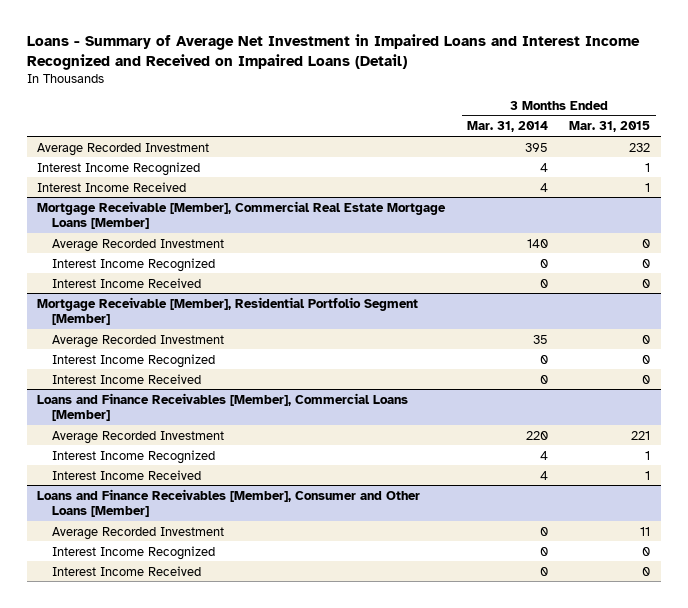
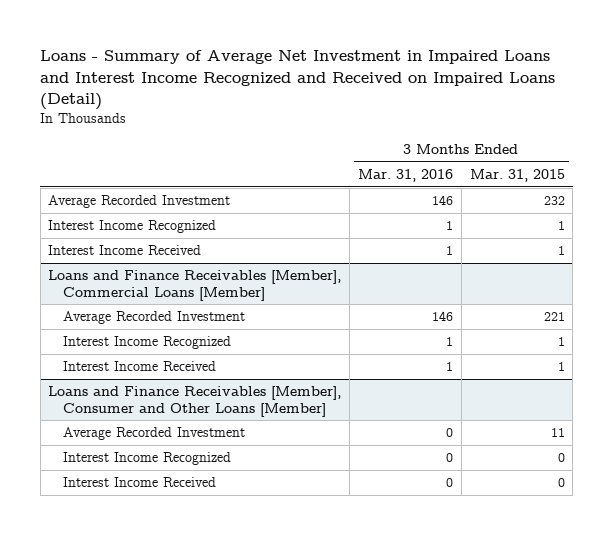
[466,121,548,133] Mar. 31, 2014 -> none
none -> [357,169,453,183] Mar. 31, 2016
[37,200,447,230] Mortgage Receivable [Member], Commercial Real Estate Mortgage Loans [Member] -> none
[52,238,225,252] Average Recorded Investment -> none
[52,257,216,272] Interest Income Recognized -> none
[52,277,202,288] Interest Income Received -> none
[37,296,419,326] Mortgage Receivable [Member], Residential Portfolio Segment [Member] -> none
[52,334,225,348] Average Recorded Investment -> none
[52,353,216,368] Interest Income Recognized -> none
[52,373,202,384] Interest Income Received -> none

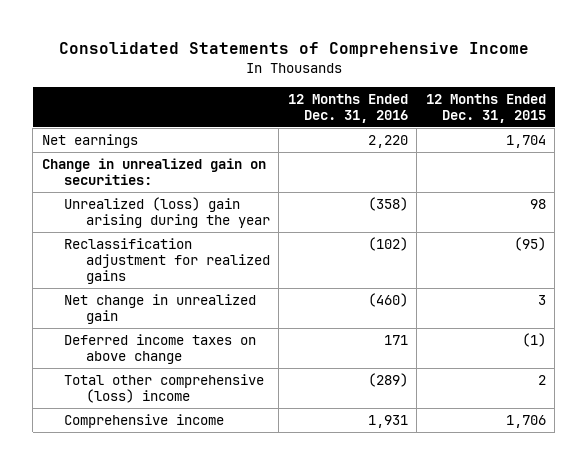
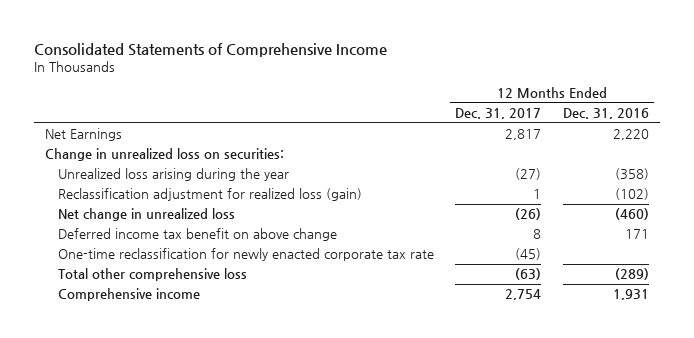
[425,93,546,124] 12 Months Ended Dec. 31, 2015 -> none
none -> [455,108,542,120] Dec. 31, 2017
[41,133,138,148] Net earnings -> [44,128,122,142] Net Earnings
[41,157,266,186] Change in unrealized gain on securities: -> [44,148,284,162] Change in unrealized loss on securities:
[63,196,270,229] Unrealized (loss) gain arising during the year -> [57,168,289,182] Unrealized loss arising during the year
[63,237,270,285] Reclassification adjustment for realized gains -> [57,188,362,202] Reclassification adjustment for realized loss (gain)
[63,293,256,325] Net change in unrealized gain -> [57,208,235,222] Net change in unrealized loss
[63,333,256,365] Deferred income taxes on above change -> [57,228,337,242] Deferred income tax benefit on above change
none -> [57,248,434,262] One-time reclassification for newly enacted corporate tax rate
[63,373,264,404] Total other comprehensive (loss) income -> [57,268,247,282] Total other comprehensive loss

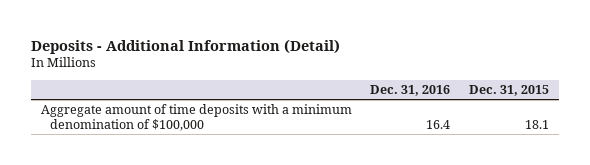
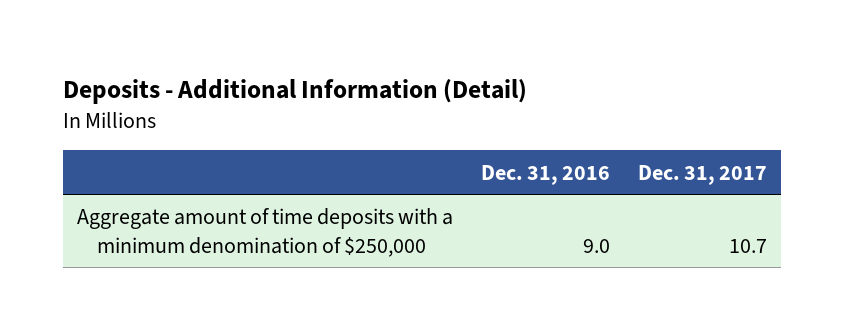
[469,85,550,97] Dec. 31, 2015 -> none
none -> [638,164,768,185] Dec. 31, 2017
[40,104,352,132] Aggregate amount of time deposits with a minimum denomination of $100,000 -> [77,208,454,257] Aggregate amount of time deposits with a minimum denomination of $250,000
[426,120,451,130] 16.4 -> [583,238,611,253] 9.0

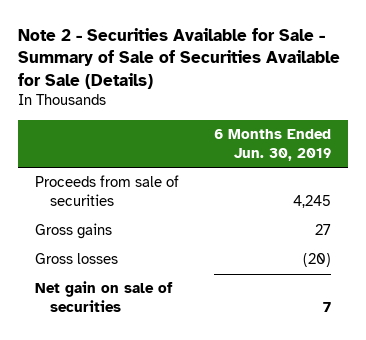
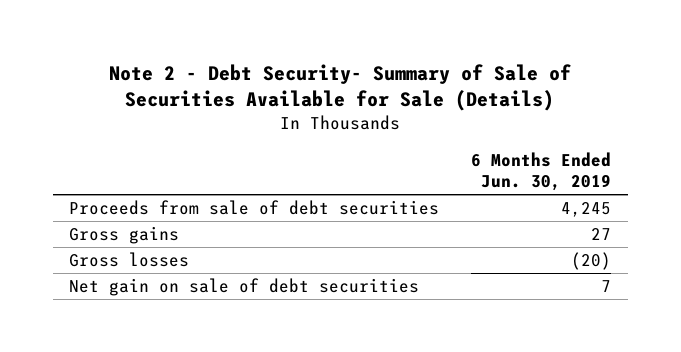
[18,27,341,89] Note 2 - Securities Available for Sale - Summary of Sale of Securities Available for Sale (Details) -> [109,63,572,112] Note 2 - Debt Security- Summary of Sale of Securities Available for Sale (Details)
[35,175,180,207] Proceeds from sale of securities -> [69,200,440,216] Proceeds from sale of debt securities
[35,281,174,313] Net gain on sale of securities -> [69,278,420,297] Net gain on sale of debt securities

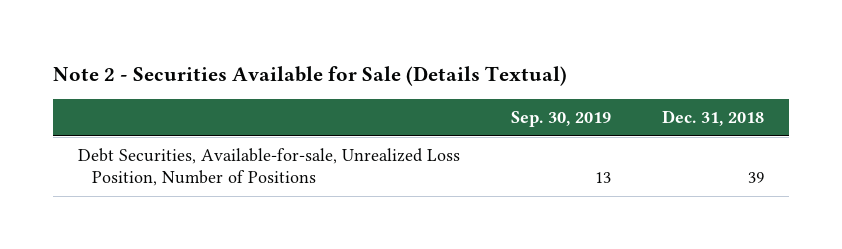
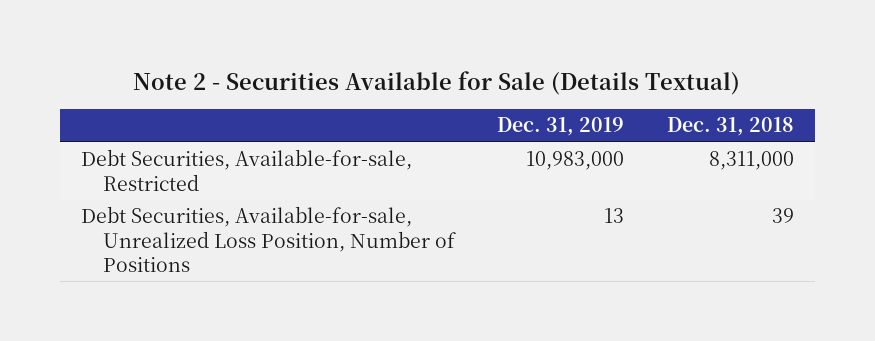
[511,111,612,128] Sep. 30, 2019 -> none
none -> [497,117,625,137] Dec. 31, 2019
none -> [80,149,412,191] Debt Securities, Available-for-sale, Restricted

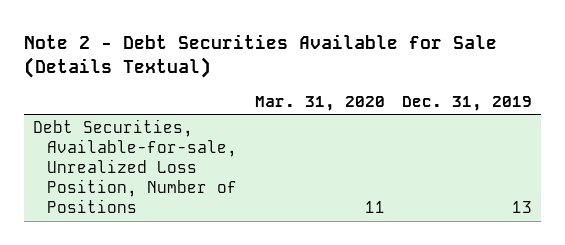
[133,70,741,95] Note 2 - Securities Available for Sale (Details Textual) -> [24,33,498,78] Note 2 - Debt Securities Available for Sale (Details Textual)
[666,117,794,137] Dec. 31, 2018 -> none
none -> [254,95,385,111] Mar. 31, 2020
[80,149,412,191] Debt Securities, Available-for-sale, Restricted -> none

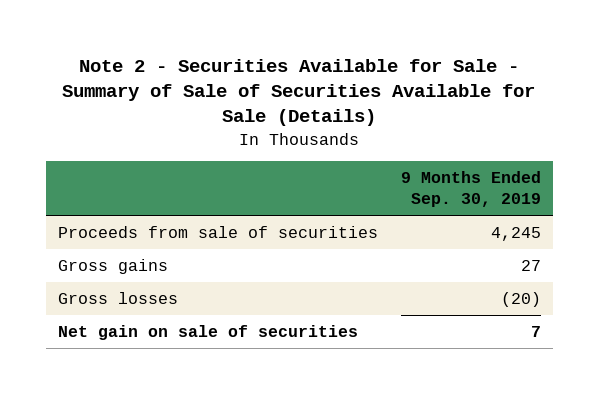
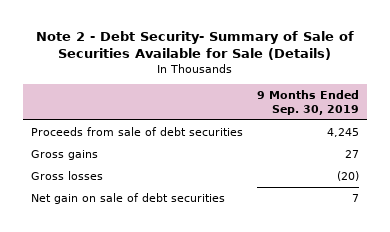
[62,58,536,127] Note 2 - Securities Available for Sale - Summary of Sale of Securities Available for Sale (Details) -> [35,30,354,60] Note 2 - Debt Security- Summary of Sale of Securities Available for Sale (Details)
[57,226,378,239] Proceeds from sale of securities -> [30,127,243,137] Proceeds from sale of debt securities
[57,325,358,341] Net gain on sale of securities -> [30,193,225,205] Net gain on sale of debt securities

